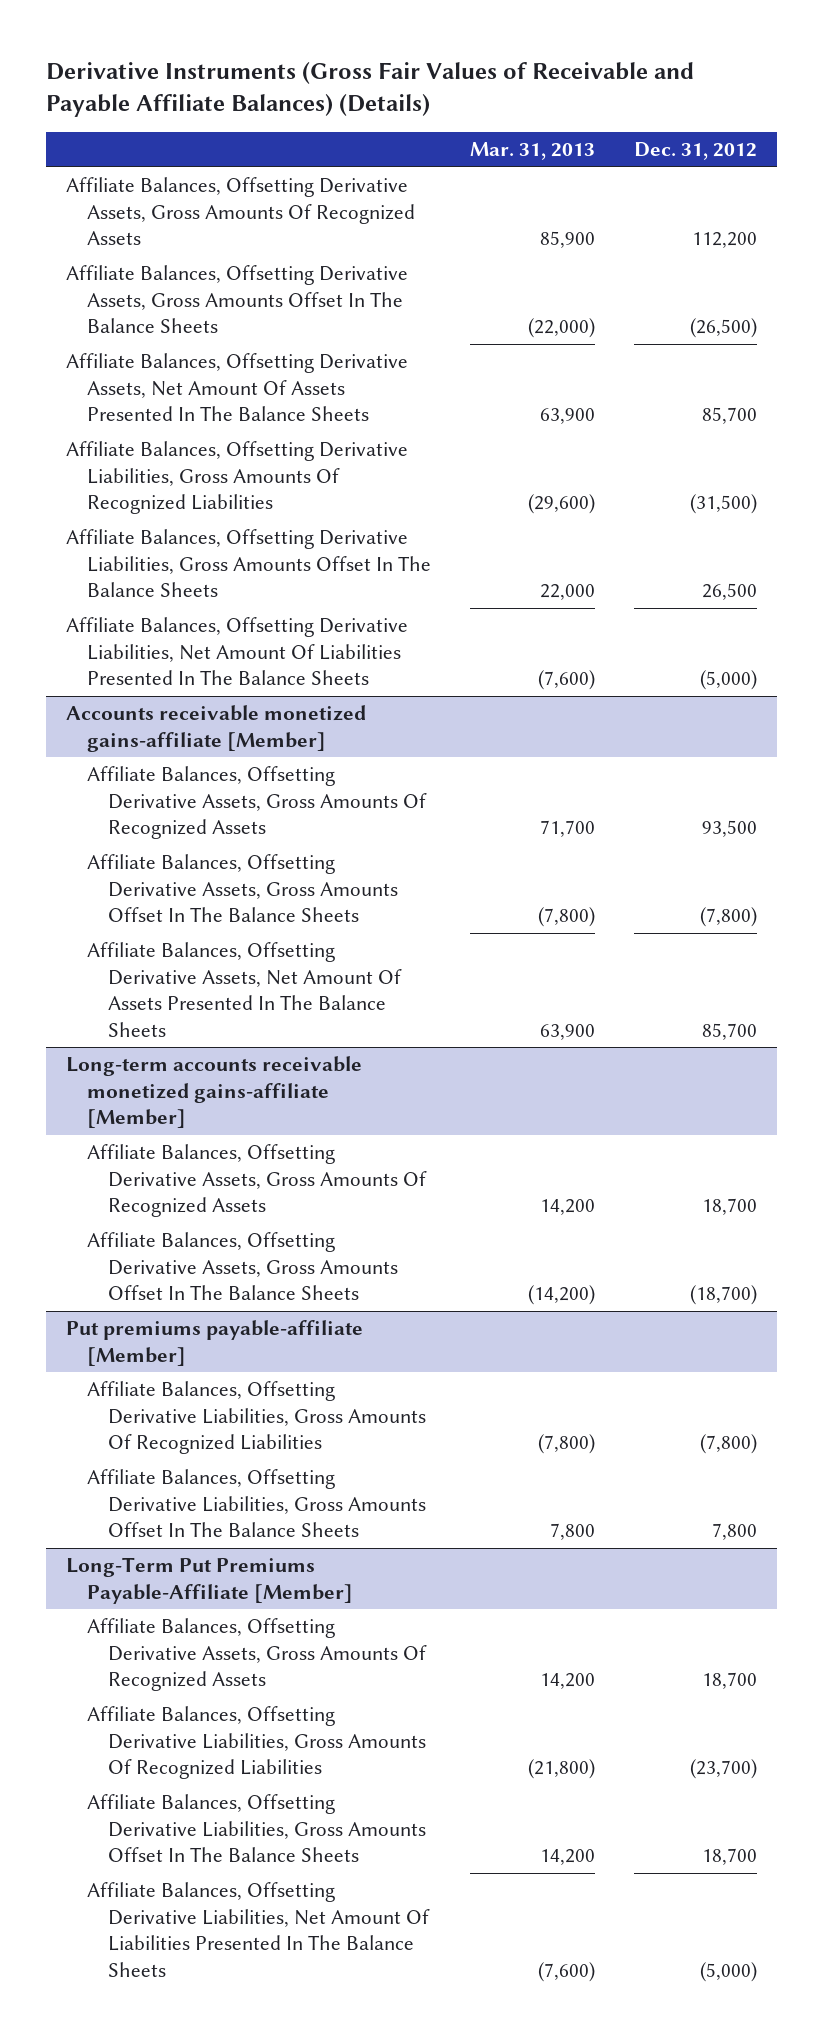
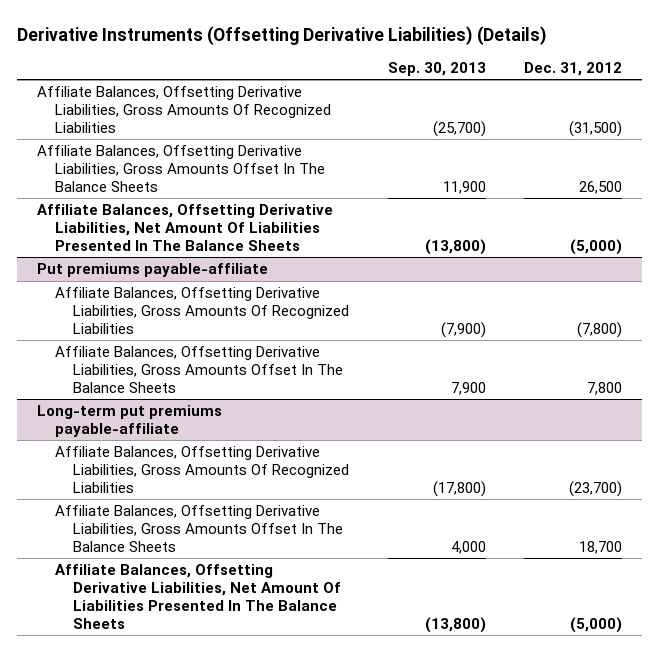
[45,61,694,118] Derivative Instruments (Gross Fair Values of Receivable and Payable Affiliate Balances) (Details) -> [17,25,548,45] Derivative Instruments (Offsetting Derivative Liabilities) (Details)
[470,142,596,161] Mar. 31, 2013 -> none
none -> [387,61,486,76] Sep. 30, 2013
[65,177,415,246] Affiliate Balances, Offsetting Derivative Assets, Gross Amounts Of Recognized Assets -> none
[65,265,408,334] Affiliate Balances, Offsetting Derivative Assets, Gross Amounts Offset In The Balance Sheets -> none
[65,353,408,422] Affiliate Balances, Offsetting Derivative Assets, Net Amount Of Assets Presented In The Balance Sheets -> none
[65,705,366,752] Accounts receivable monetized gains-affiliate [Member] -> none
[86,766,427,840] Affiliate Balances, Offsetting Derivative Assets, Gross Amounts Of Recognized Assets -> none
[86,854,398,923] Affiliate Balances, Offsetting Derivative Assets, Gross Amounts Offset In The Balance Sheets -> none
[86,942,402,1037] Affiliate Balances, Offsetting Derivative Assets, Net Amount Of Assets Presented In The Balance Sheets -> none
[65,1056,362,1129] Long-term accounts receivable monetized gains-affiliate [Member] -> none
[86,1144,427,1218] Affiliate Balances, Offsetting Derivative Assets, Gross Amounts Of Recognized Assets -> none
[86,1232,398,1301] Affiliate Balances, Offsetting Derivative Assets, Gross Amounts Offset In The Balance Sheets -> none
[65,1320,363,1366] Put premiums payable-affiliate [Member] -> [36,263,268,278] Put premiums payable-affiliate
[86,1618,427,1692] Affiliate Balances, Offsetting Derivative Assets, Gross Amounts Of Recognized Assets -> none
[65,1557,353,1604] Long-Term Put Premiums Payable-Affiliate [Member] -> [36,405,222,438] Long-term put premiums payable-affiliate

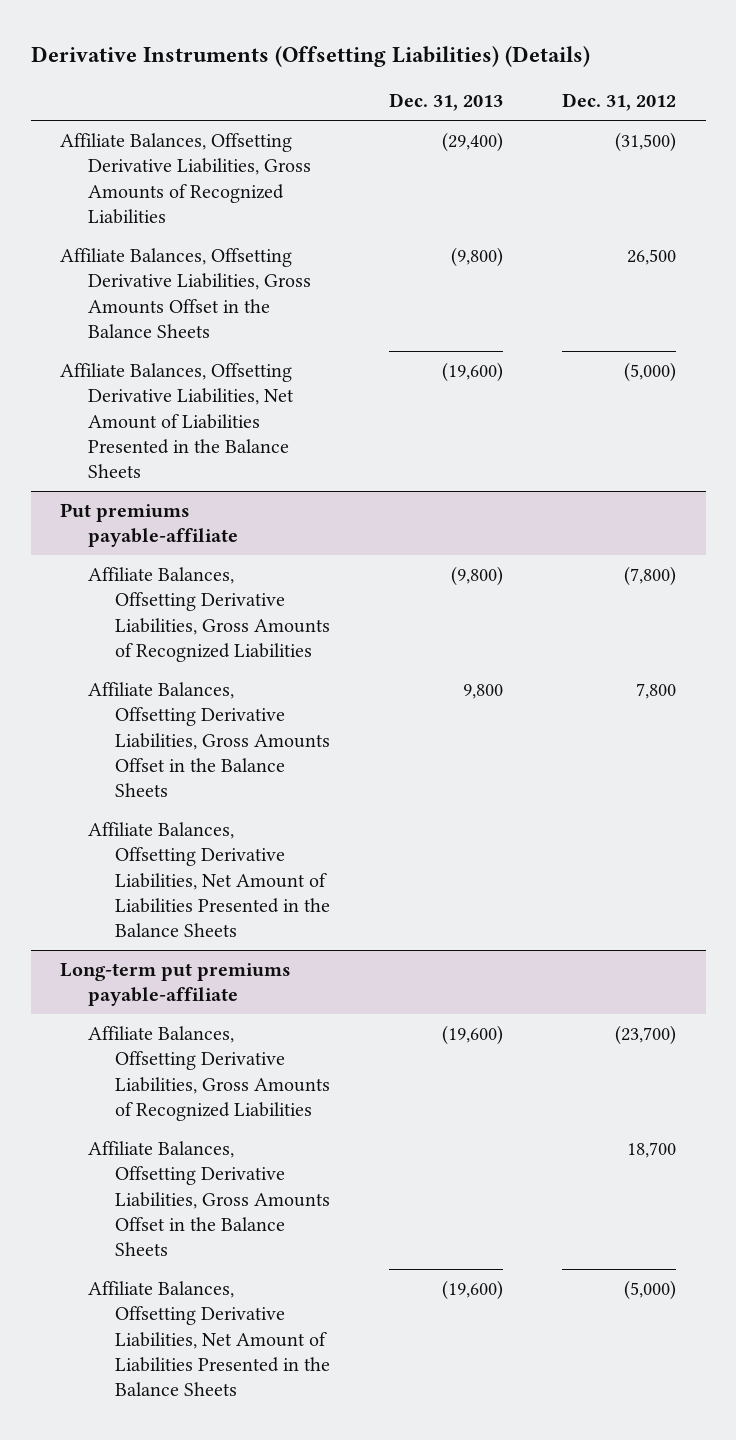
[17,25,548,45] Derivative Instruments (Offsetting Derivative Liabilities) (Details) -> [30,45,590,67] Derivative Instruments (Offsetting Liabilities) (Details)
[387,61,486,76] Sep. 30, 2013 -> none
none -> [389,93,504,112] Dec. 31, 2013
[36,86,331,134] Affiliate Balances, Offsetting Derivative Liabilities, Gross Amounts Of Recognized Liabilities -> [60,132,311,225] Affiliate Balances, Offsetting Derivative Liabilities, Gross Amounts of Recognized Liabilities
[36,145,325,193] Affiliate Balances, Offsetting Derivative Liabilities, Gross Amounts Offset In The Balance Sheets -> [60,247,311,339] Affiliate Balances, Offsetting Derivative Liabilities, Gross Amounts Offset in the Balance Sheets
[36,204,333,252] Affiliate Balances, Offsetting Derivative Liabilities, Net Amount Of Liabilities Presented In The Balance Sheets -> [60,362,294,479] Affiliate Balances, Offsetting Derivative Liabilities, Net Amount of Liabilities Presented in the Balance Sheets
[54,287,349,335] Affiliate Balances, Offsetting Derivative Liabilities, Gross Amounts Of Recognized Liabilities -> [87,566,331,663] Affiliate Balances, Offsetting Derivative Liabilities, Gross Amounts of Recognized Liabilities
[54,346,343,394] Affiliate Balances, Offsetting Derivative Liabilities, Gross Amounts Offset In The Balance Sheets -> [87,681,331,798] Affiliate Balances, Offsetting Derivative Liabilities, Gross Amounts Offset in the Balance Sheets
none -> [87,821,331,938] Affiliate Balances, Offsetting Derivative Liabilities, Net Amount of Liabilities Presented in the Balance Sheets
[54,446,349,494] Affiliate Balances, Offsetting Derivative Liabilities, Gross Amounts Of Recognized Liabilities -> [87,1025,331,1122] Affiliate Balances, Offsetting Derivative Liabilities, Gross Amounts of Recognized Liabilities
[54,505,343,553] Affiliate Balances, Offsetting Derivative Liabilities, Gross Amounts Offset In The Balance Sheets -> [87,1140,331,1257] Affiliate Balances, Offsetting Derivative Liabilities, Gross Amounts Offset in the Balance Sheets
[54,564,341,629] Affiliate Balances, Offsetting Derivative Liabilities, Net Amount Of Liabilities Presented In The Balance Sheets -> [87,1280,331,1397] Affiliate Balances, Offsetting Derivative Liabilities, Net Amount of Liabilities Presented in the Balance Sheets

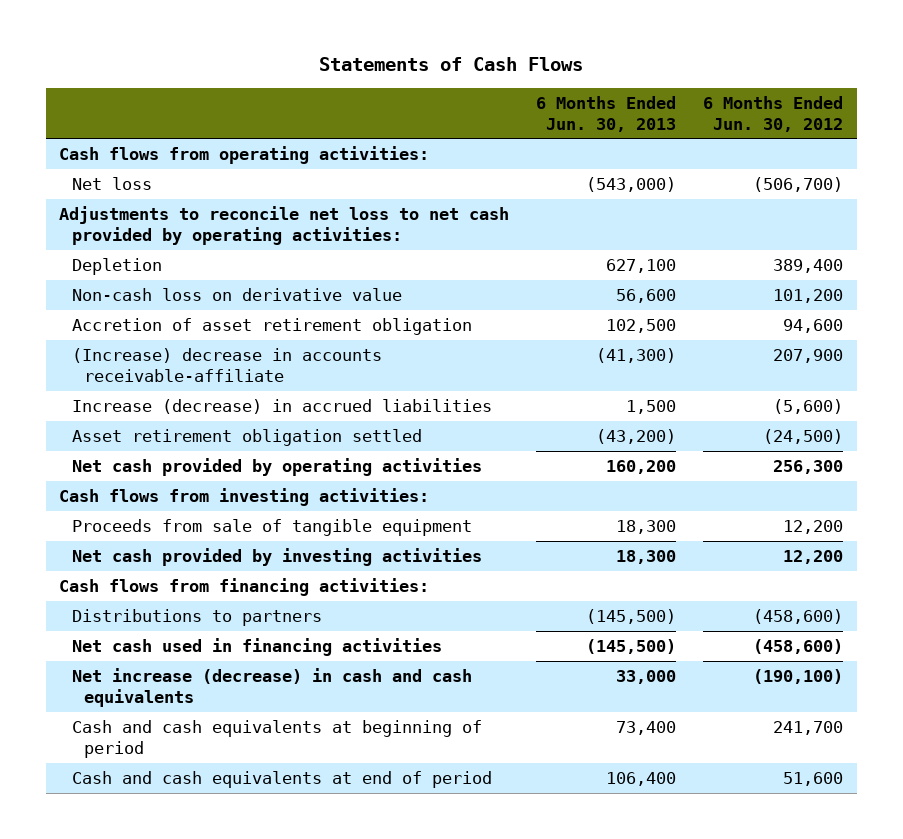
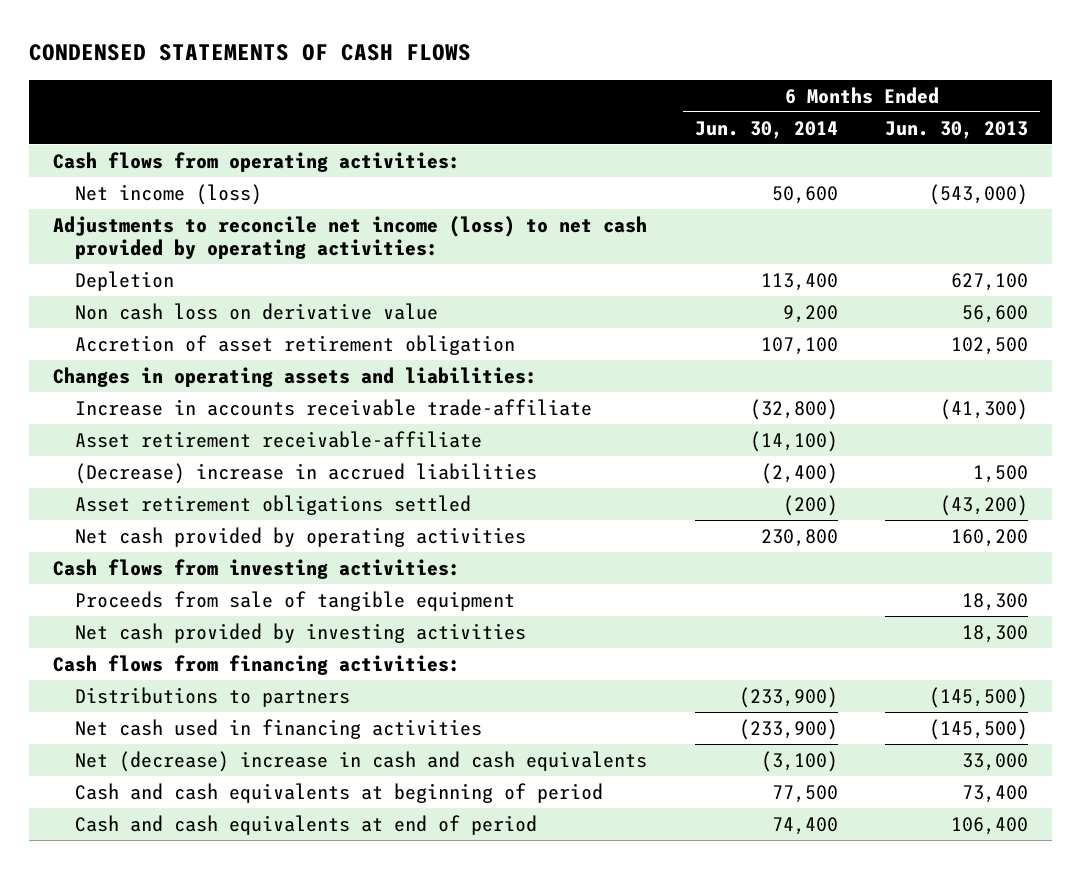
[319,57,584,72] Statements of Cash Flows -> [29,44,472,62] CONDENSED STATEMENTS OF CASH FLOWS
[703,95,844,132] 6 Months Ended Jun. 30, 2012 -> none
none -> [694,120,838,139] Jun. 30, 2014
[71,176,152,190] Net loss -> [75,183,263,205] Net income (loss)
[59,205,510,245] Adjustments to reconcile net loss to net cash provided by operating activities: -> [53,215,648,260] Adjustments to reconcile net income (loss) to net cash provided by operating activities:
[71,287,402,301] Non-cash loss on derivative value -> [75,302,439,320] Non cash loss on derivative value
none -> [53,366,538,387] Changes in operating assets and liabilities:
[71,347,382,382] (Increase) decrease in accounts receivable-affiliate -> [75,398,593,416] Increase in accounts receivable trade-affiliate
none -> [75,430,483,448] Asset retirement receivable-affiliate
[71,398,492,414] Increase (decrease) in accrued liabilities -> [75,462,538,484] (Decrease) increase in accrued liabilities
[71,428,422,446] Asset retirement obligation settled -> [75,494,472,515] Asset retirement obligations settled
[71,667,472,707] Net increase (decrease) in cash and cash equivalents -> [75,750,648,772] Net (decrease) increase in cash and cash equivalents

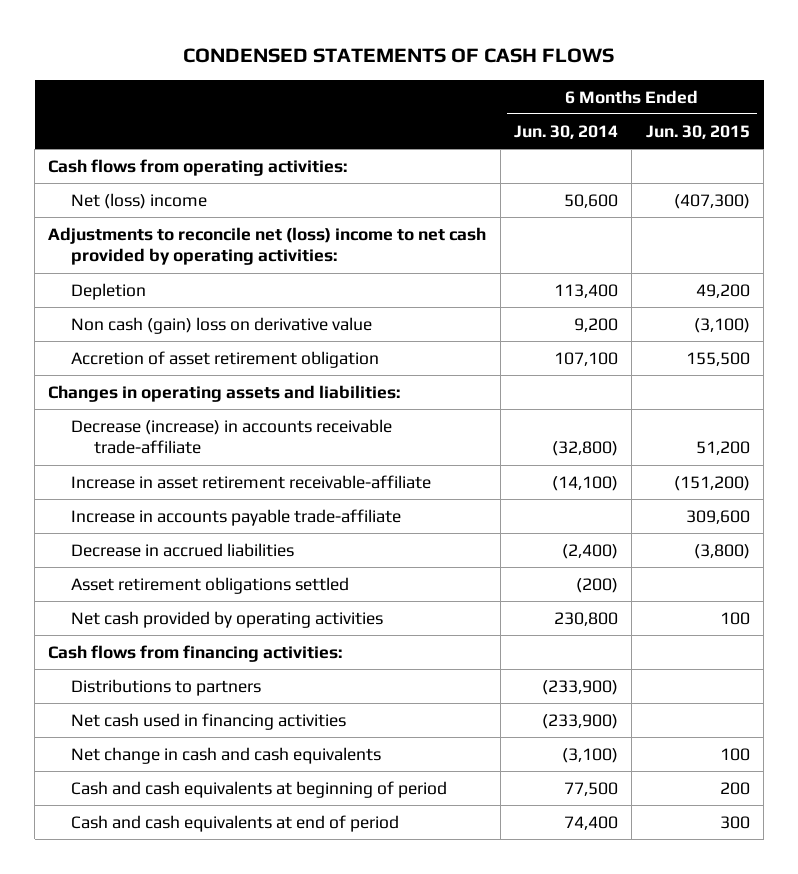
[885,120,1029,139] Jun. 30, 2013 -> none
none -> [645,124,750,139] Jun. 30, 2015
[75,183,263,205] Net income (loss) -> [71,192,208,209] Net (loss) income
[53,215,648,260] Adjustments to reconcile net income (loss) to net cash provided by operating activities: -> [48,226,487,266] Adjustments to reconcile net (loss) income to net cash provided by operating activities:
[75,302,439,320] Non cash loss on derivative value -> [71,316,373,334] Non cash (gain) loss on derivative value
[75,398,593,416] Increase in accounts receivable trade-affiliate -> [71,418,393,455] Decrease (increase) in accounts receivable trade-affiliate
[75,430,483,448] Asset retirement receivable-affiliate -> [71,474,432,489] Increase in asset retirement receivable-affiliate
none -> [71,508,402,526] Increase in accounts payable trade-affiliate
[75,462,538,484] (Decrease) increase in accrued liabilities -> [71,542,295,557] Decrease in accrued liabilities
[53,558,461,579] Cash flows from investing activities: -> none
[75,590,516,611] Proceeds from sale of tangible equipment -> none
[75,622,527,643] Net cash provided by investing activities -> none
[75,750,648,772] Net (decrease) increase in cash and cash equivalents -> [71,746,382,764] Net change in cash and cash equivalents

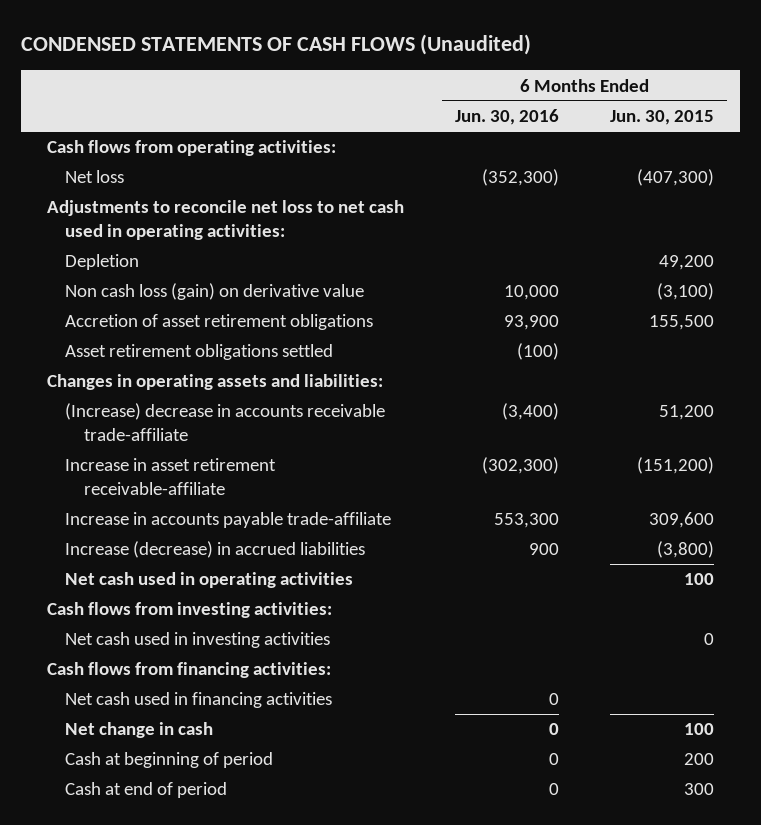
[183,48,615,64] CONDENSED STATEMENTS OF CASH FLOWS -> [21,34,532,56] CONDENSED STATEMENTS OF CASH FLOWS (Unaudited)
[514,124,619,139] Jun. 30, 2014 -> none
none -> [455,109,560,126] Jun. 30, 2016
[71,192,208,209] Net (loss) income -> [65,170,125,184] Net loss
[48,226,487,266] Adjustments to reconcile net (loss) income to net cash provided by operating activities: -> [46,200,404,240] Adjustments to reconcile net loss to net cash used in operating activities:
[71,316,373,334] Non cash (gain) loss on derivative value -> [65,283,365,301] Non cash loss (gain) on derivative value
[71,350,380,368] Accretion of asset retirement obligation -> [65,314,374,331] Accretion of asset retirement obligations
[71,576,350,594] Asset retirement obligations settled -> [65,344,334,361] Asset retirement obligations settled
[71,418,393,455] Decrease (increase) in accounts receivable trade-affiliate -> [65,403,386,441] (Increase) decrease in accounts receivable trade-affiliate
[71,542,295,557] Decrease in accrued liabilities -> [65,541,366,559] Increase (decrease) in accrued liabilities
[71,610,384,628] Net cash provided by operating activities -> [65,572,354,589] Net cash used in operating activities
none -> [46,602,332,619] Cash flows from investing activities:
none -> [65,632,331,649] Net cash used in investing activities
[71,678,262,696] Distributions to partners -> none
[71,746,382,764] Net change in cash and cash equivalents -> [65,722,214,739] Net change in cash
[71,780,448,798] Cash and cash equivalents at beginning of period -> [65,752,274,769] Cash at beginning of period
[71,814,400,832] Cash and cash equivalents at end of period -> [65,782,228,799] Cash at end of period

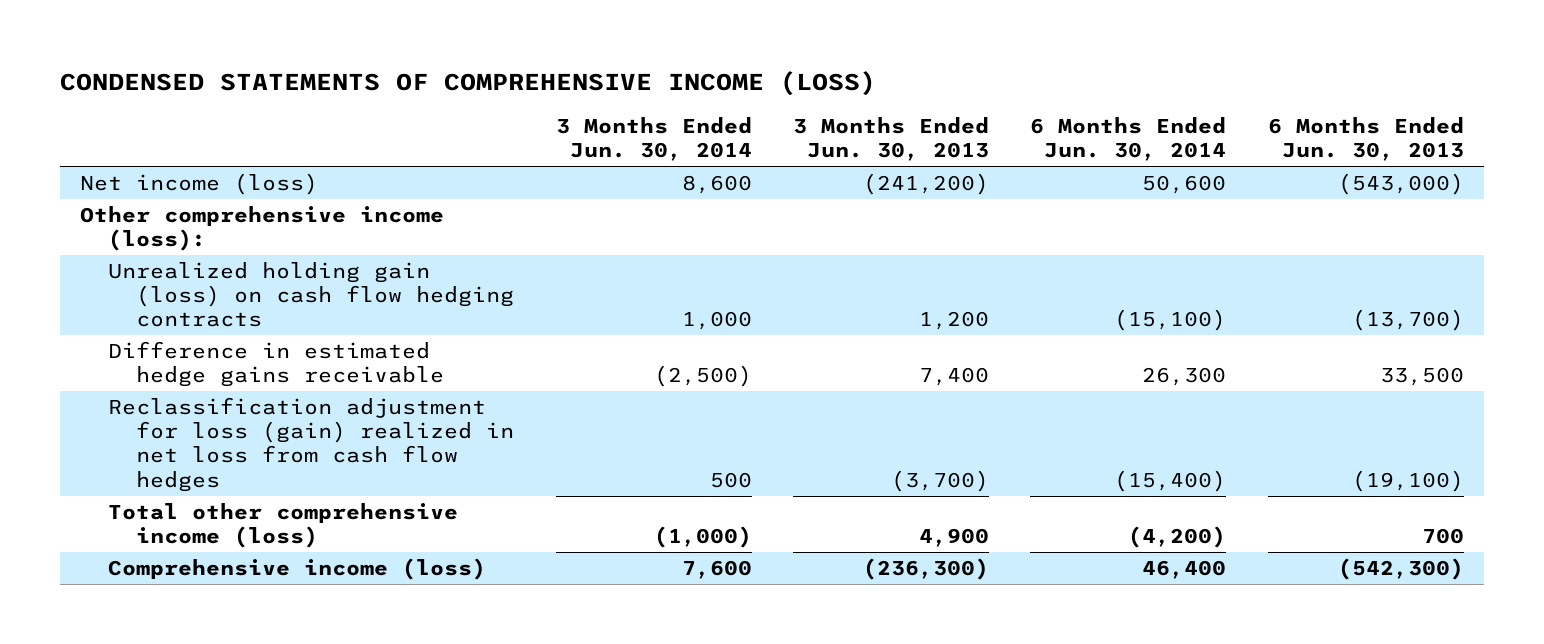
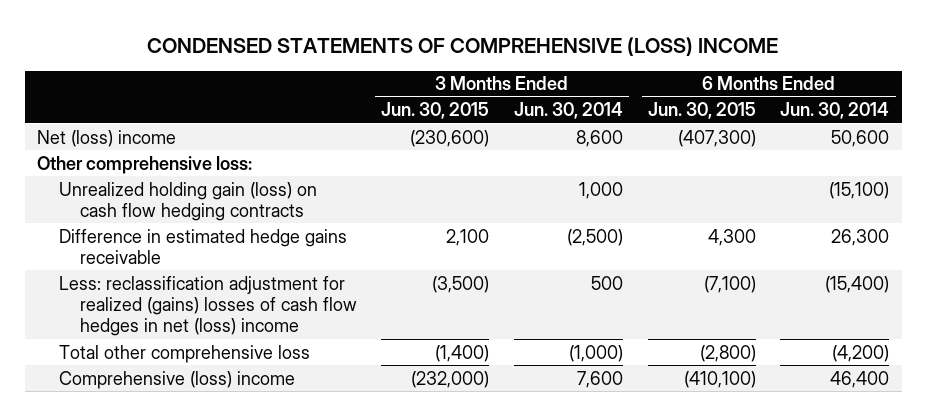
[59,71,876,97] CONDENSED STATEMENTS OF COMPREHENSIVE INCOME (LOSS) -> [147,36,779,56] CONDENSED STATEMENTS OF COMPREHENSIVE (LOSS) INCOME
[793,116,990,162] 3 Months Ended Jun. 30, 2013 -> none
[1267,116,1464,162] 6 Months Ended Jun. 30, 2013 -> none
none -> [381,102,490,120] Jun. 30, 2015
none -> [647,102,756,120] Jun. 30, 2015
[80,172,319,195] Net income (loss) -> [37,129,177,147] Net (loss) income
[80,205,445,252] Other comprehensive income (loss): -> [37,155,253,174] Other comprehensive loss:
[108,396,515,492] Reclassification adjustment for loss (gain) realized in net loss from cash flow hedges -> [58,275,357,337] Less: reclassification adjustment for realized (gains) losses of cash flow hedges in net (loss) income
[108,502,459,549] Total other comprehensive income (loss) -> [58,344,310,363] Total other comprehensive loss
[108,557,487,580] Comprehensive income (loss) -> [58,370,295,389] Comprehensive (loss) income

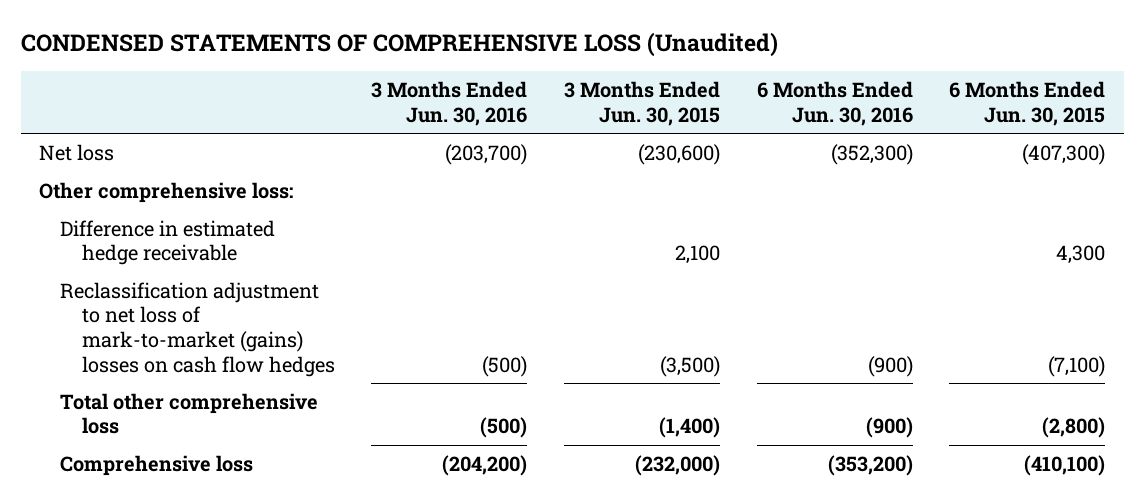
[147,36,779,56] CONDENSED STATEMENTS OF COMPREHENSIVE (LOSS) INCOME -> [20,32,778,58] CONDENSED STATEMENTS OF COMPREHENSIVE LOSS (Unaudited)
[514,102,624,120] Jun. 30, 2014 -> none
[780,102,890,120] Jun. 30, 2014 -> none
none -> [371,81,528,126] 3 Months Ended Jun. 30, 2016
none -> [756,81,913,126] 6 Months Ended Jun. 30, 2016
[37,129,177,147] Net (loss) income -> [38,143,114,161] Net loss
[58,181,317,221] Unrealized holding gain (loss) on cash flow hedging contracts -> none
[58,228,347,264] Difference in estimated hedge gains receivable -> [60,219,276,266] Difference in estimated hedge receivable
[58,275,357,337] Less: reclassification adjustment for realized (gains) losses of cash flow hedges in net (loss) income -> [60,281,335,377] Reclassification adjustment to net loss of mark-to-market (gains) losses on cash flow hedges
[58,370,295,389] Comprehensive (loss) income -> [60,454,254,476] Comprehensive loss

